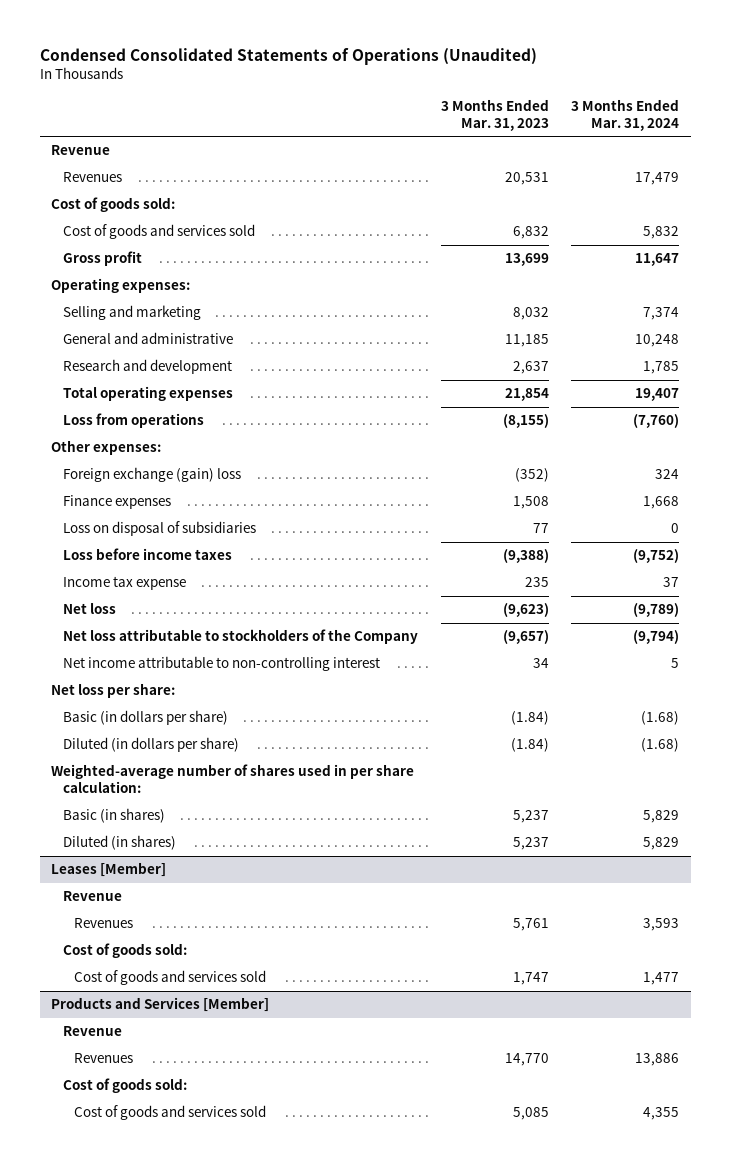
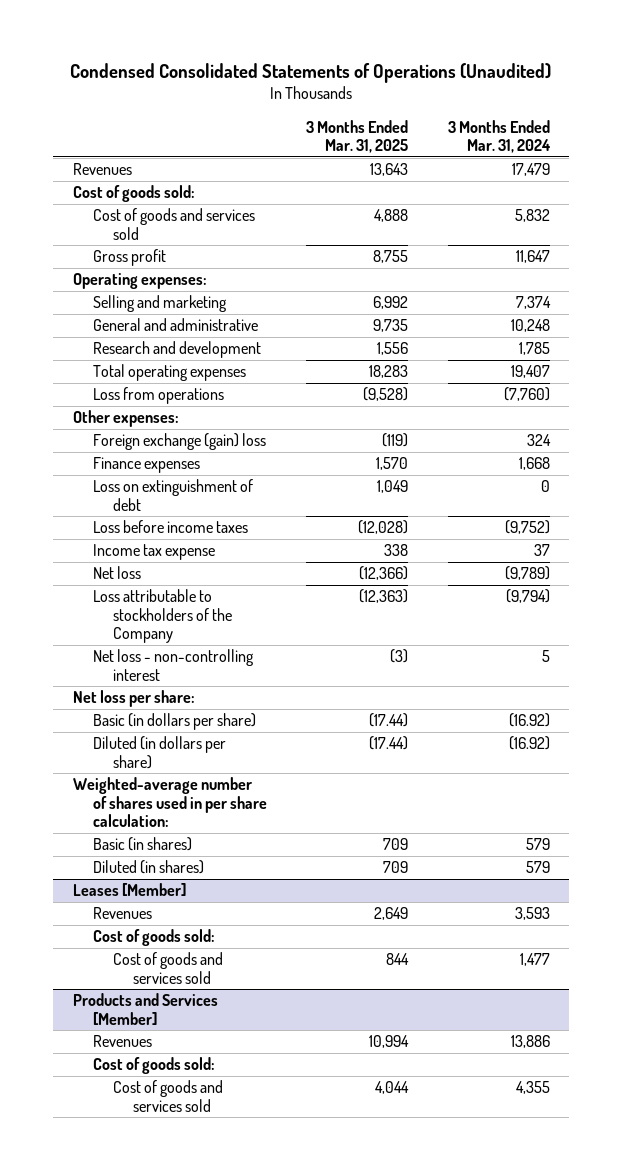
[440,98,549,131] 3 Months Ended Mar. 31, 2023 -> none
none -> [306,119,409,154] 3 Months Ended Mar. 31, 2025
[51,145,111,156] Revenue -> none
[62,521,256,537] Loss on disposal of subsidiaries -> none
none -> [92,479,253,511] Loss on extinguishment of debt
[62,629,418,645] Net loss attributable to stockholders of the Company -> [92,589,232,644] Loss attributable to stockholders of the Company
[62,656,380,672] Net income attributable to non-controlling interest -> [92,649,254,681] Net loss - non-controlling interest
[641,711,680,726] (1.68) -> [508,713,550,728] (16.92)
[641,738,680,753] (1.68) -> [508,736,550,751] (16.92)
[643,810,680,824] 5,829 -> [525,838,550,851] 579
[643,837,680,851] 5,829 -> [525,861,550,874] 579
[62,891,122,902] Revenue -> none
[62,1026,122,1037] Revenue -> none

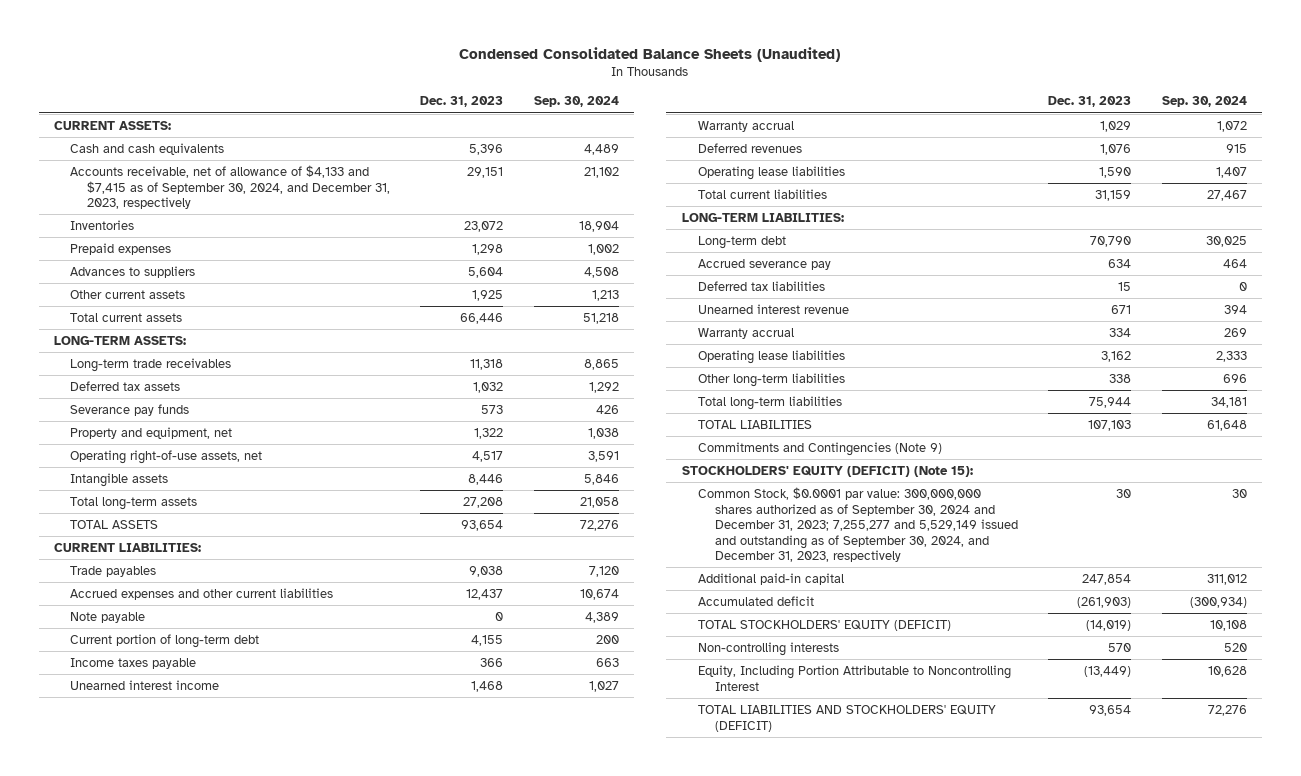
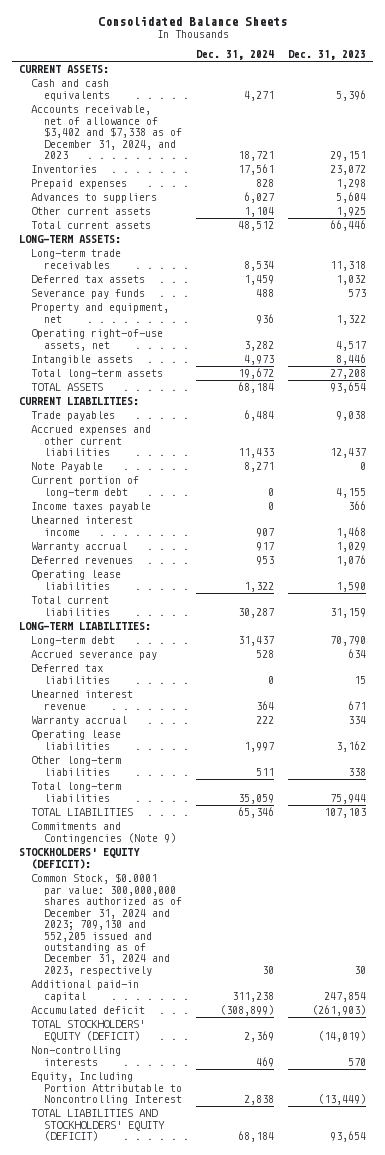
[459,46,841,62] Condensed Consolidated Balance Sheets (Unaudited) -> [97,15,287,26] Consolidated Balance Sheets
[533,96,619,108] Sep. 30, 2024 -> none
none -> [196,50,275,61] Dec. 31, 2024
[70,165,390,210] Accounts receivable, net of allowance of $4,133 and $7,415 as of September 30, 2024, and December 31, 2023, respectively -> [31,105,182,160] Accounts receivable, net of allowance of $3,402 and $7,338 as of December 31, 2024, and 2023
[70,612,146,624] Note payable -> [31,462,104,473] Note Payable
[681,466,973,478] STOCKHOLDERS' EQUITY (DEFICIT) (Note 15): -> [19,848,141,869] STOCKHOLDERS' EQUITY (DEFICIT):
[698,487,1018,562] Common Stock, $0.0001 par value: 300,000,000 shares authorized as of September 30, 2024 and December 31, 2023; 7,255,277 and 5,529,149 issued and outstanding as of September 30, 2024, and December 31, 2023, respectively -> [31,873,182,976] Common Stock, $0.0001 par value: 300,000,000 shares authorized as of December 31, 2024 and 2023; 709,130 and 552,205 issued and outstanding as of December 31, 2024 and 2023, respectively

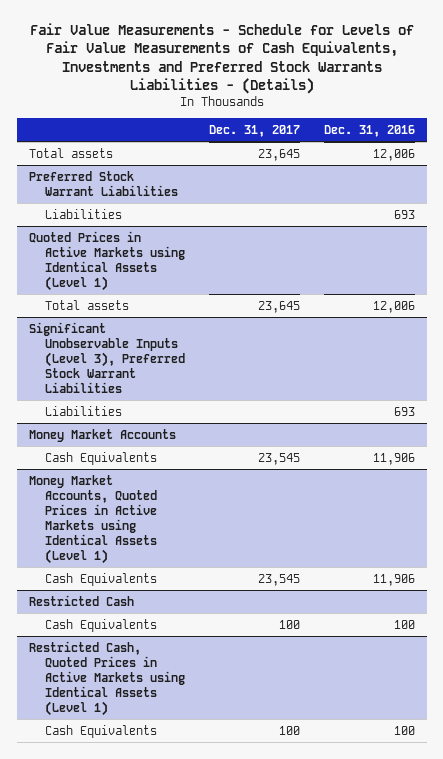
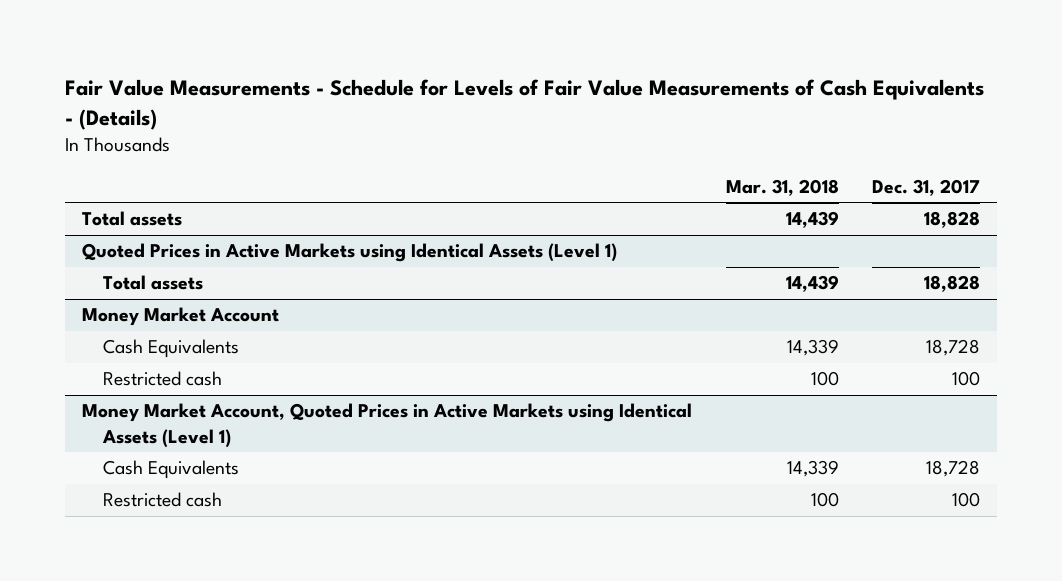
[29,22,414,95] Fair Value Measurements - Schedule for Levels of Fair Value Measurements of Cash Equivalents, Investments and Preferred Stock Warrants Liabilities - (Details) -> [65,78,985,130] Fair Value Measurements - Schedule for Levels of Fair Value Measurements of Cash Equivalents - (Details)
[323,124,415,137] Dec. 31, 2016 -> none
none -> [725,178,839,196] Mar. 31, 2018
[28,170,178,196] Preferred Stock Warrant Liabilities -> none
[44,208,122,219] Liabilities -> none
[257,148,300,161] 23,645 -> [924,211,981,229] 18,828
[28,321,185,393] Significant Unobservable Inputs (Level 3), Preferred Stock Warrant Liabilities -> none
[44,405,122,416] Liabilities -> none
[28,594,134,606] Restricted Cash -> none
[44,618,157,632] Cash Equivalents -> none
[28,640,185,716] Restricted Cash, Quoted Prices in Active Markets using Identical Assets (Level 1) -> none
[44,724,157,738] Cash Equivalents -> none
[257,300,300,313] 23,645 -> [924,275,981,293] 18,828
[28,428,176,442] Money Market Accounts -> [81,307,279,327] Money Market Account
[257,452,300,465] 23,545 -> [926,339,981,357] 18,728
none -> [103,371,223,387] Restricted cash
[28,474,157,564] Money Market Accounts, Quoted Prices in Active Markets using Identical Assets (Level 1) -> [81,403,692,448] Money Market Account, Quoted Prices in Active Markets using Identical Assets (Level 1)
[257,573,300,586] 23,545 -> [926,460,981,478] 18,728
none -> [103,492,223,508] Restricted cash

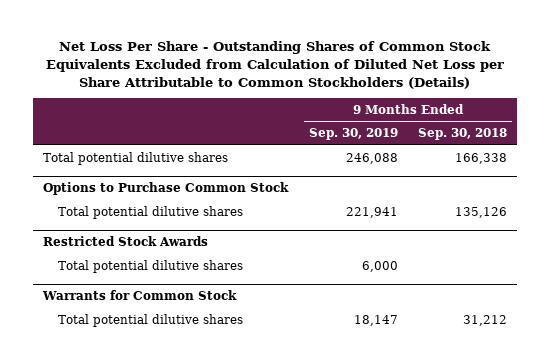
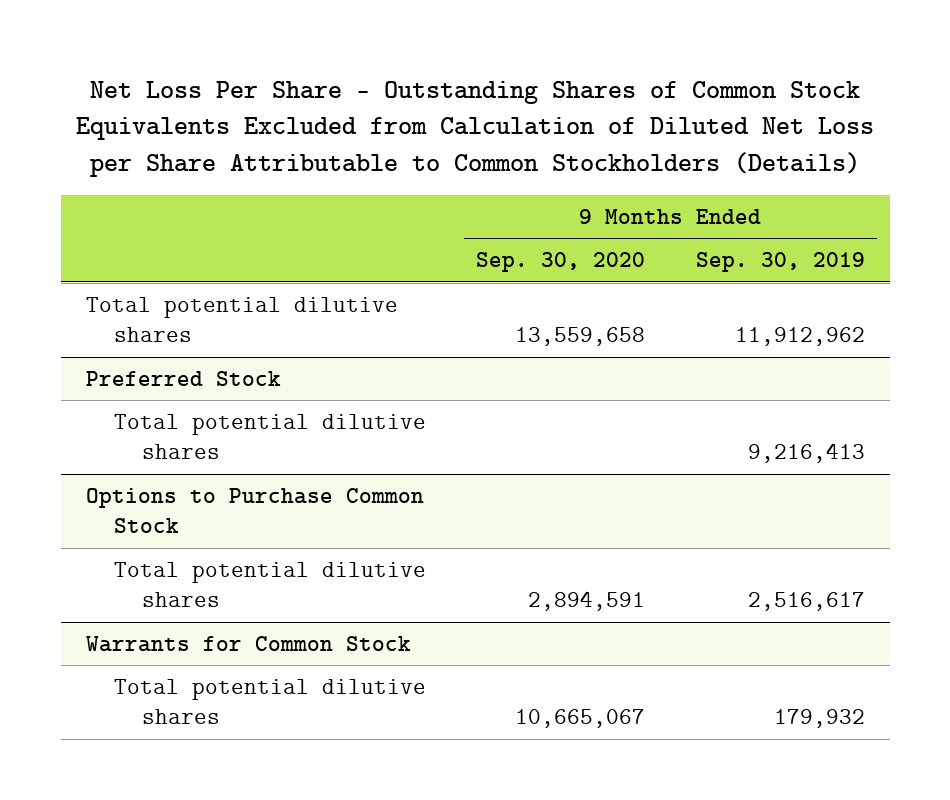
[418,128,508,141] Sep. 30, 2018 -> none
none -> [476,252,646,273] Sep. 30, 2020
[345,152,398,164] 246,088 -> [734,327,865,347] 11,912,962
none -> [85,370,281,386] Preferred Stock
none -> [113,413,426,460] Total potential dilutive shares
[43,236,209,247] Restricted Stock Awards -> none
[57,259,243,273] Total potential dilutive shares -> none
[345,206,398,218] 221,941 -> [747,592,865,612] 2,516,617
[353,314,398,326] 18,147 -> [773,709,865,729] 179,932

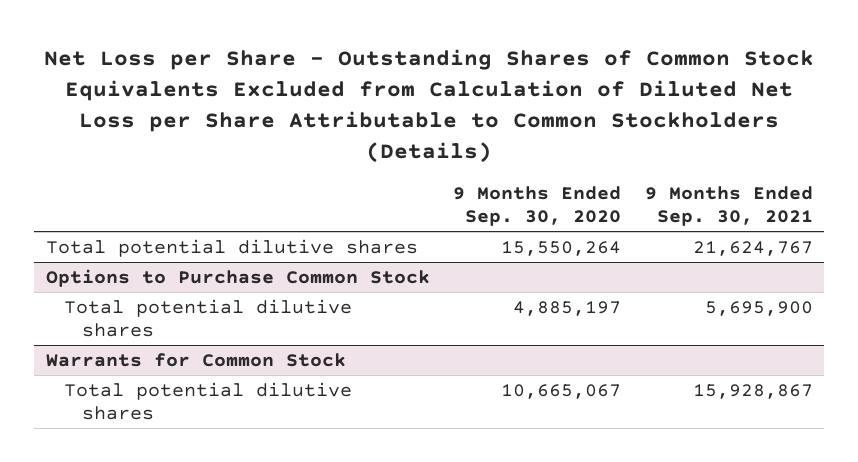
[76,80,875,177] Net Loss Per Share - Outstanding Shares of Common Stock Equivalents Excluded from Calculation of Diluted Net Loss per Share Attributable to Common Stockholders (Details) -> [44,49,815,164] Net Loss per Share - Outstanding Shares of Common Stock Equivalents Excluded from Calculation of Diluted Net Loss per Share Attributable to Common Stockholders (Details)
[695,252,865,273] Sep. 30, 2019 -> none
none -> [644,186,813,227] 9 Months Ended Sep. 30, 2021
[85,370,281,386] Preferred Stock -> none
[113,413,426,460] Total potential dilutive shares -> none
[515,327,646,347] 13,559,658 -> [501,240,622,256] 15,550,264
[528,591,646,612] 2,894,591 -> [513,300,622,316] 4,885,197

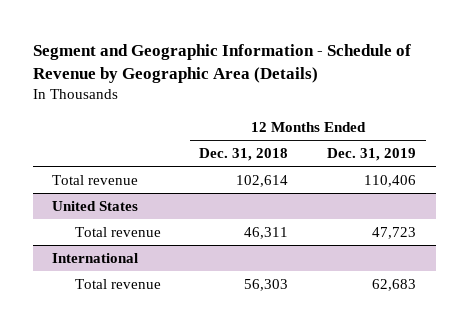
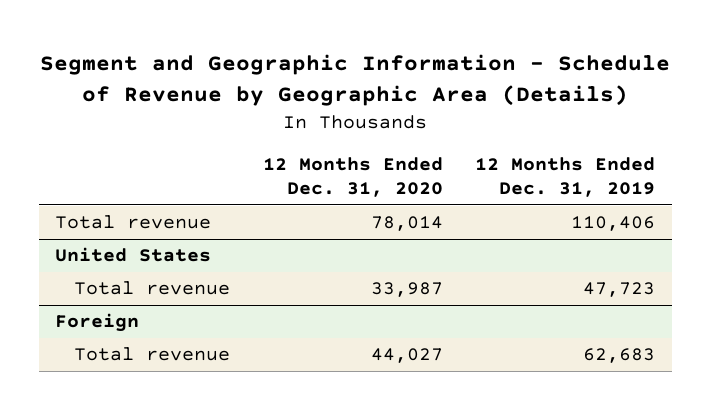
[199,148,289,162] Dec. 31, 2018 -> none
none -> [262,157,443,197] 12 Months Ended Dec. 31, 2020
[51,252,138,263] International -> [55,313,140,333] Foreign

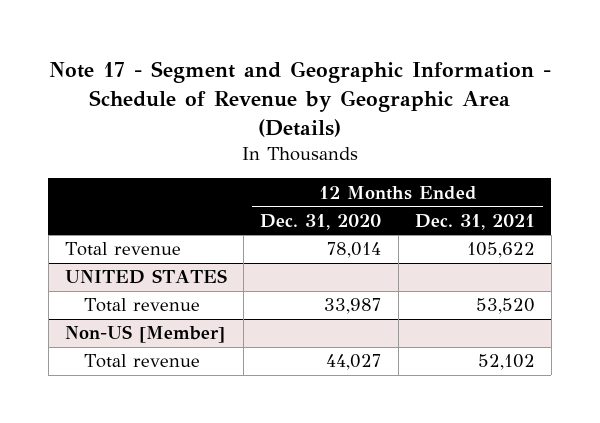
[40,54,671,106] Segment and Geographic Information - Schedule of Revenue by Geographic Area (Details) -> [48,61,551,137] Note 17 - Segment and Geographic Information - Schedule of Revenue by Geographic Area (Details)
[475,157,656,197] 12 Months Ended Dec. 31, 2019 -> none
none -> [414,213,535,230] Dec. 31, 2021
[55,247,212,263] United States -> [64,269,227,285] UNITED STATES
[55,313,140,333] Foreign -> none
none -> [64,325,225,344] Non-US [Member]

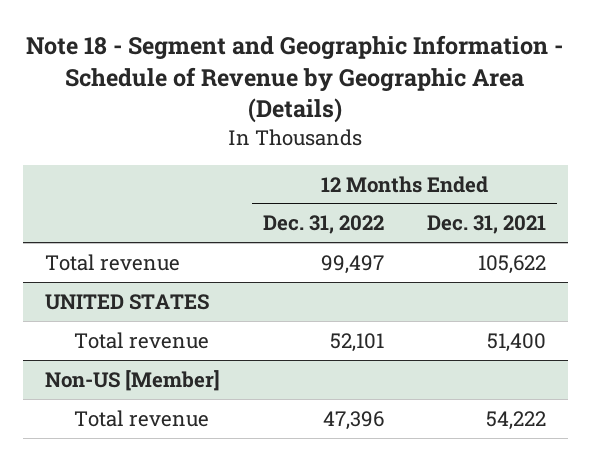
[48,61,551,137] Note 17 - Segment and Geographic Information - Schedule of Revenue by Geographic Area (Details) -> [26,35,564,124] Note 18 - Segment and Geographic Information - Schedule of Revenue by Geographic Area (Details)
[260,213,382,230] Dec. 31, 2020 -> none
none -> [262,215,384,235] Dec. 31, 2022
[475,298,535,315] 53,520 -> [487,332,547,352] 51,400
[477,354,535,371] 52,102 -> [486,410,547,430] 54,222

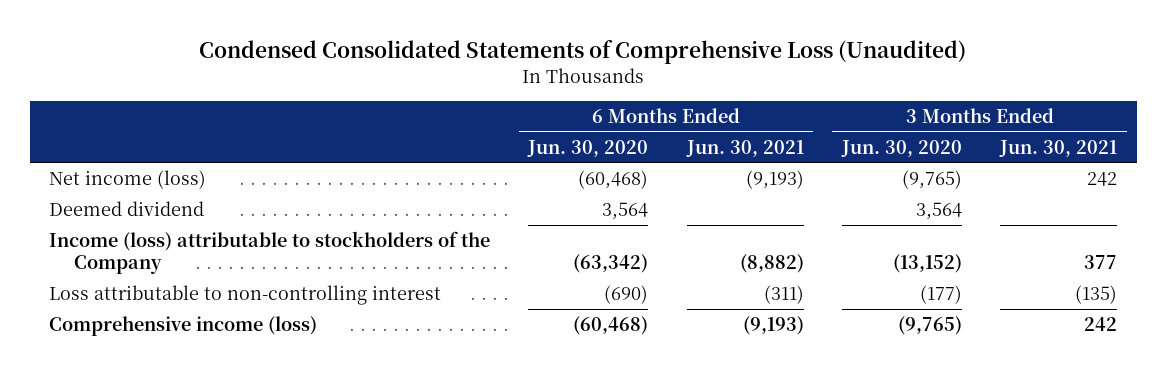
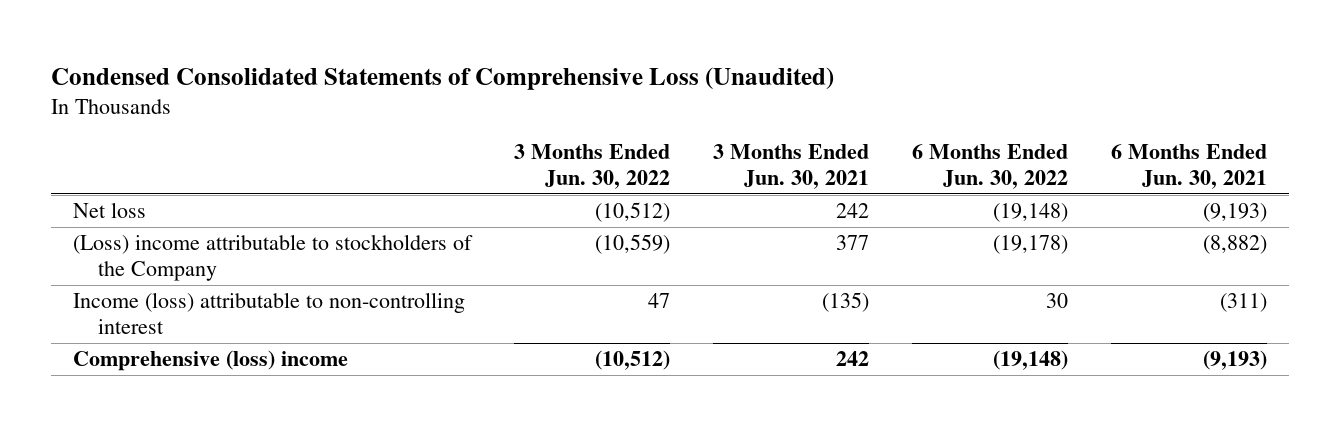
[527,139,649,157] Jun. 30, 2020 -> none
[841,139,963,157] Jun. 30, 2020 -> none
none -> [513,144,670,190] 3 Months Ended Jun. 30, 2022
none -> [912,144,1069,190] 6 Months Ended Jun. 30, 2022
[48,201,204,217] Deemed dividend -> none
[48,170,206,190] Net income (loss) -> [72,202,146,219] Net loss
[48,231,490,275] Income (loss) attributable to stockholders of the Company -> [72,234,473,282] (Loss) income attributable to stockholders of the Company
[48,285,441,306] Loss attributable to non-controlling interest -> [72,292,465,335] Income (loss) attributable to non-controlling interest
[48,316,317,337] Comprehensive income (loss) -> [72,350,348,372] Comprehensive (loss) income

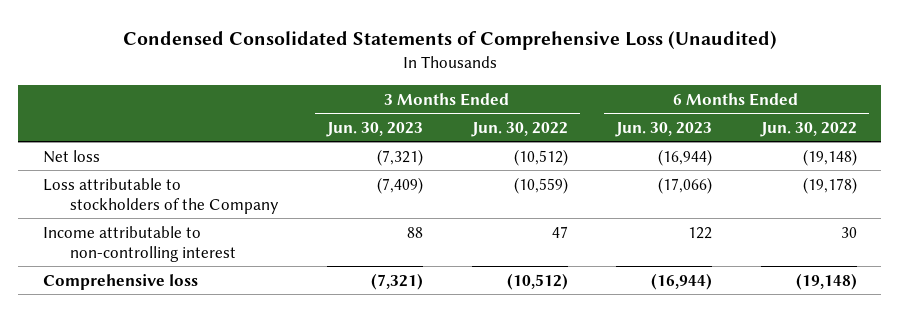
[712,144,869,190] 3 Months Ended Jun. 30, 2021 -> none
[1111,144,1268,190] 6 Months Ended Jun. 30, 2021 -> none
none -> [326,121,424,137] Jun. 30, 2023
none -> [615,121,713,137] Jun. 30, 2023
[72,234,473,282] (Loss) income attributable to stockholders of the Company -> [42,177,279,214] Loss attributable to stockholders of the Company
[72,292,465,335] Income (loss) attributable to non-controlling interest -> [42,225,236,262] Income attributable to non-controlling interest
[72,350,348,372] Comprehensive (loss) income -> [42,273,198,290] Comprehensive loss

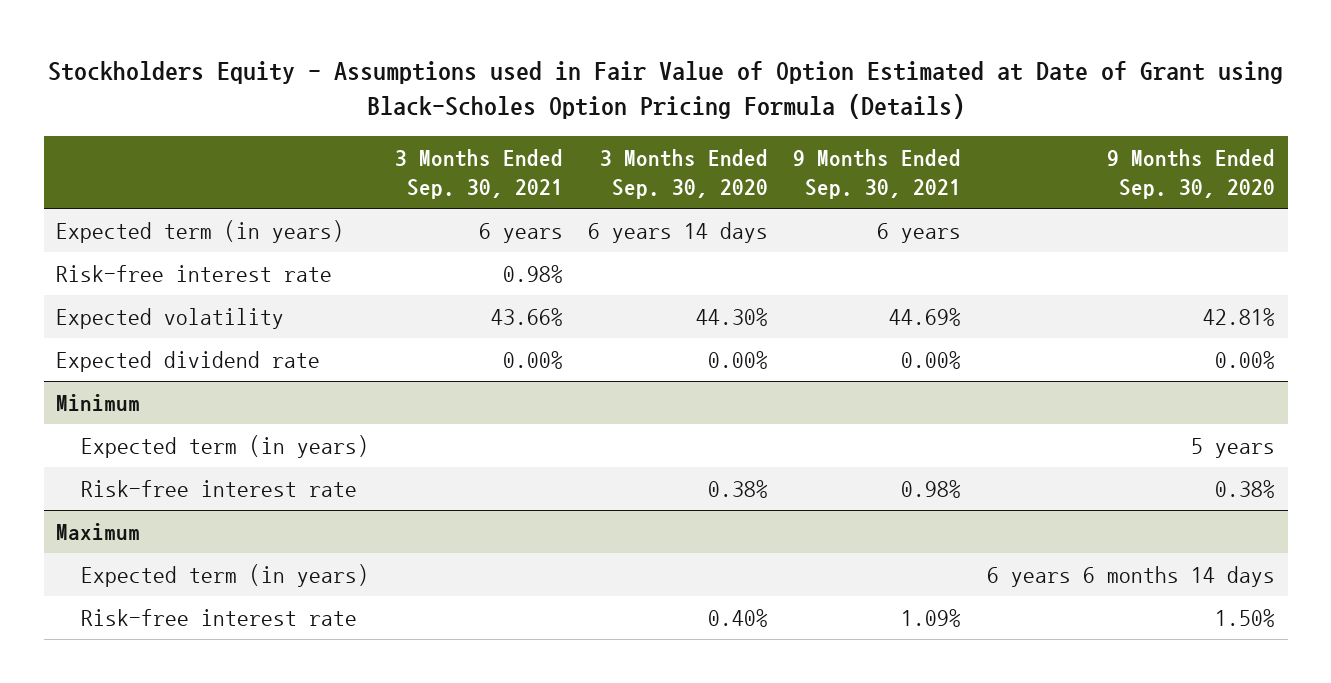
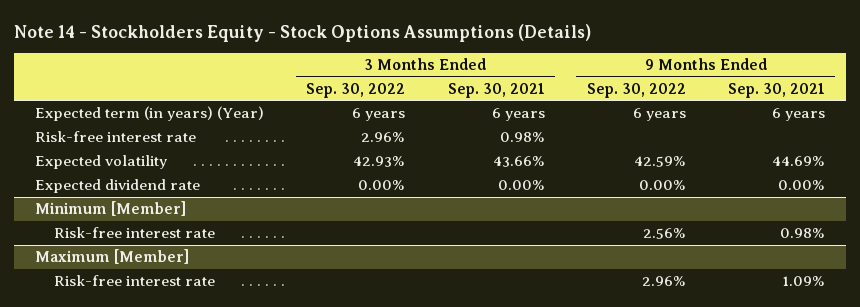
[47,60,1283,119] Stockholders Equity - Assumptions used in Fair Value of Option Estimated at Date of Grant using Black-Scholes Option Pricing Formula (Details) -> [14,23,592,42] Note 14 - Stockholders Equity - Stock Options Assumptions (Details)
[600,149,769,199] 3 Months Ended Sep. 30, 2020 -> none
[1106,149,1275,199] 9 Months Ended Sep. 30, 2020 -> none
none -> [306,82,406,98] Sep. 30, 2022
none -> [586,82,686,98] Sep. 30, 2022
[56,219,345,243] Expected term (in years) -> [35,106,265,122] Expected term (in years) (Year)
[81,434,370,458] Expected term (in years) -> none
[56,393,141,411] Minimum -> [35,201,187,217] Minimum [Member]
[81,563,370,587] Expected term (in years) -> none
[56,522,141,540] Maximum -> [35,249,190,265] Maximum [Member]

